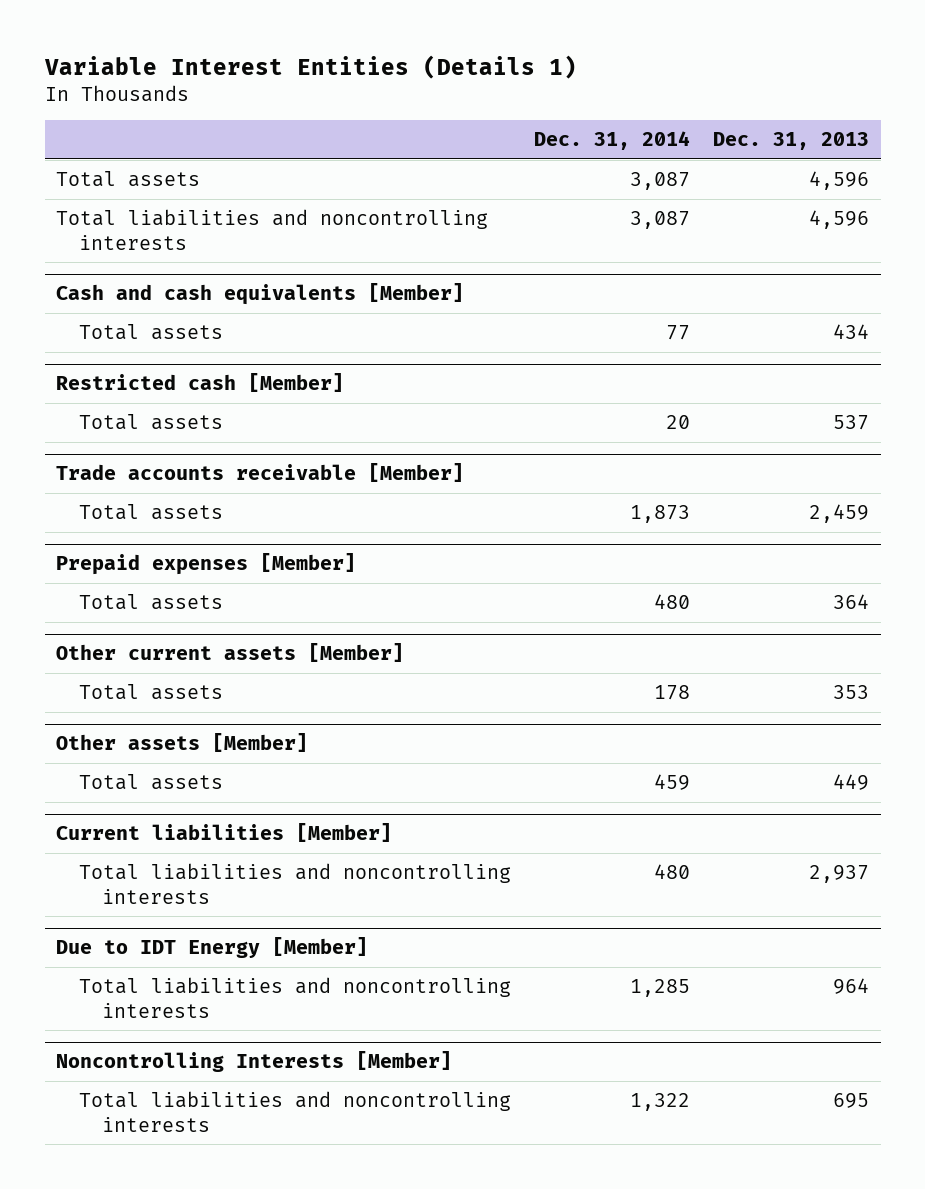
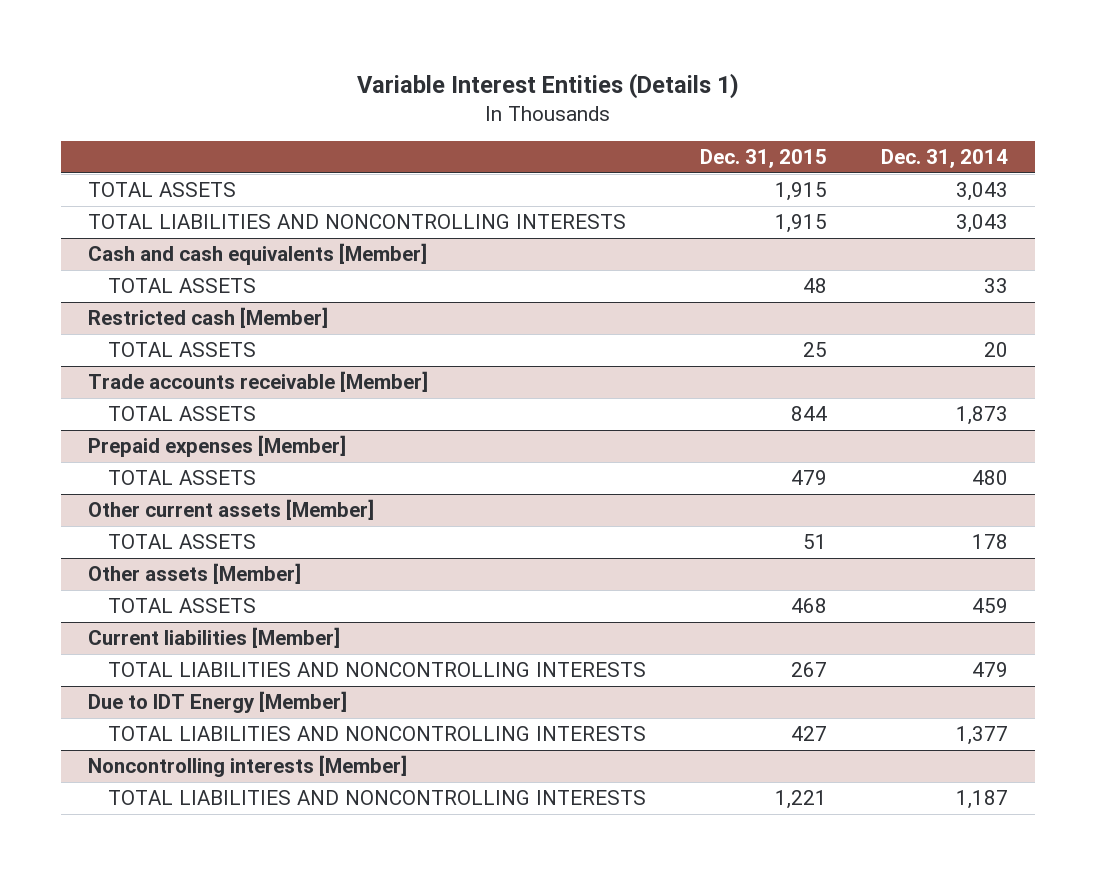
[713,132,870,151] Dec. 31, 2013 -> none
none -> [699,149,827,169] Dec. 31, 2015
[56,171,201,188] Total assets -> [88,182,237,198] TOTAL ASSETS
[630,172,691,191] 3,087 -> [956,182,1009,202] 3,043
[56,209,489,250] Total liabilities and noncontrolling interests -> [88,214,627,230] TOTAL LIABILITIES AND NONCONTROLLING INTERESTS
[630,211,691,230] 3,087 -> [956,214,1009,234] 3,043
[79,324,224,341] Total assets -> [107,278,256,294] TOTAL ASSETS
[666,325,691,341] 77 -> [984,278,1009,294] 33
[79,414,224,431] Total assets -> [107,342,256,358] TOTAL ASSETS
[79,504,224,521] Total assets -> [107,406,256,422] TOTAL ASSETS
[79,594,224,611] Total assets -> [107,470,256,486] TOTAL ASSETS
[79,684,224,701] Total assets -> [107,534,256,550] TOTAL ASSETS
[79,774,224,791] Total assets -> [107,598,256,614] TOTAL ASSETS
[79,863,512,904] Total liabilities and noncontrolling interests -> [107,662,646,678] TOTAL LIABILITIES AND NONCONTROLLING INTERESTS
[654,864,691,880] 480 -> [972,662,1009,678] 479
[79,977,512,1018] Total liabilities and noncontrolling interests -> [107,726,646,742] TOTAL LIABILITIES AND NONCONTROLLING INTERESTS
[630,979,691,998] 1,285 -> [956,726,1009,746] 1,377
[56,1051,453,1073] Noncontrolling Interests [Member] -> [88,755,408,778] Noncontrolling interests [Member]
[79,1091,512,1132] Total liabilities and noncontrolling interests -> [107,790,646,806] TOTAL LIABILITIES AND NONCONTROLLING INTERESTS
[630,1093,691,1112] 1,322 -> [956,790,1009,810] 1,187

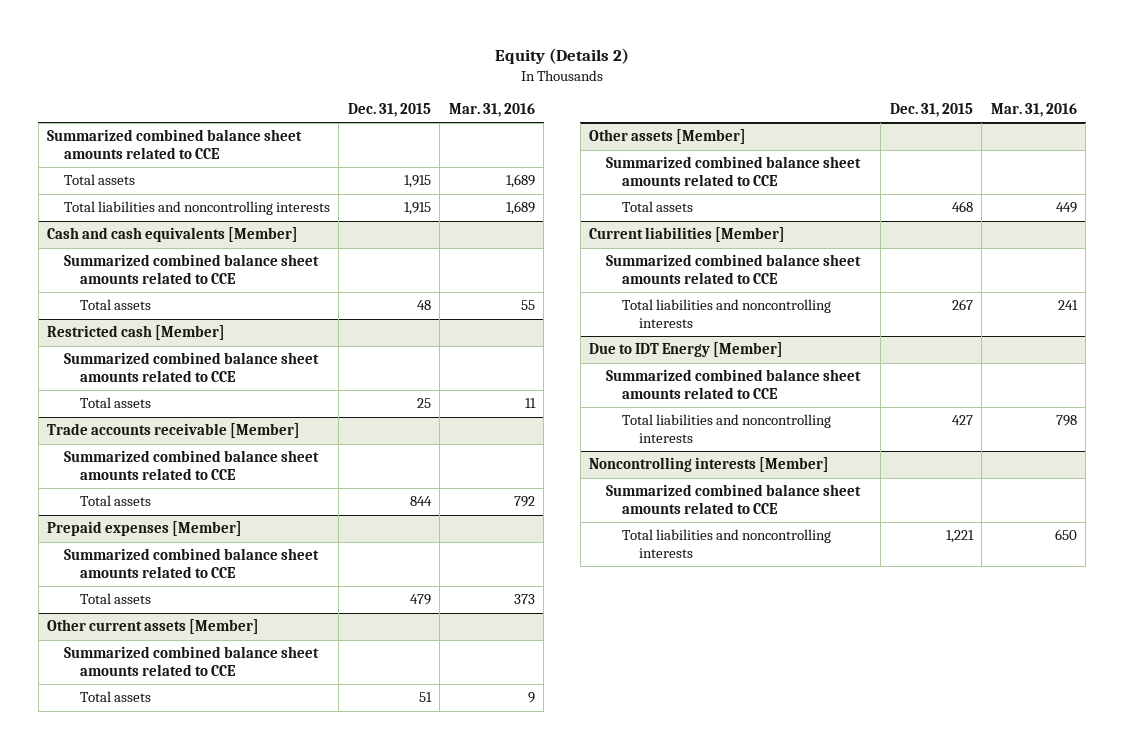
[357,72,740,99] Variable Interest Entities (Details 1) -> [495,48,630,65] Equity (Details 2)
[881,149,1009,169] Dec. 31, 2014 -> none
none -> [448,102,535,117] Mar. 31, 2016
none -> [47,129,303,159] Summarized combined balance sheet amounts related to CCE
[88,182,237,198] TOTAL ASSETS -> [63,174,135,186] Total assets
[88,214,627,230] TOTAL LIABILITIES AND NONCONTROLLING INTERESTS -> [63,201,330,216] Total liabilities and noncontrolling interests
none -> [63,254,319,284] Summarized combined balance sheet amounts related to CCE
[107,278,256,294] TOTAL ASSETS -> [80,299,152,311] Total assets
none -> [63,352,319,382] Summarized combined balance sheet amounts related to CCE
[107,342,256,358] TOTAL ASSETS -> [80,397,152,409] Total assets
none -> [63,450,319,480] Summarized combined balance sheet amounts related to CCE
[107,406,256,422] TOTAL ASSETS -> [80,495,152,507] Total assets
none -> [63,548,319,578] Summarized combined balance sheet amounts related to CCE
[107,470,256,486] TOTAL ASSETS -> [80,593,152,605] Total assets
none -> [63,646,319,676] Summarized combined balance sheet amounts related to CCE
[107,534,256,550] TOTAL ASSETS -> [80,691,152,703] Total assets
none -> [605,156,861,186] Summarized combined balance sheet amounts related to CCE
[107,598,256,614] TOTAL ASSETS -> [622,201,694,213] Total assets
none -> [605,254,861,284] Summarized combined balance sheet amounts related to CCE
[107,662,646,678] TOTAL LIABILITIES AND NONCONTROLLING INTERESTS -> [622,299,832,328] Total liabilities and noncontrolling interests
none -> [605,369,861,399] Summarized combined balance sheet amounts related to CCE
[107,726,646,742] TOTAL LIABILITIES AND NONCONTROLLING INTERESTS -> [622,414,832,443] Total liabilities and noncontrolling interests
none -> [605,484,861,514] Summarized combined balance sheet amounts related to CCE
[107,790,646,806] TOTAL LIABILITIES AND NONCONTROLLING INTERESTS -> [622,529,832,558] Total liabilities and noncontrolling interests

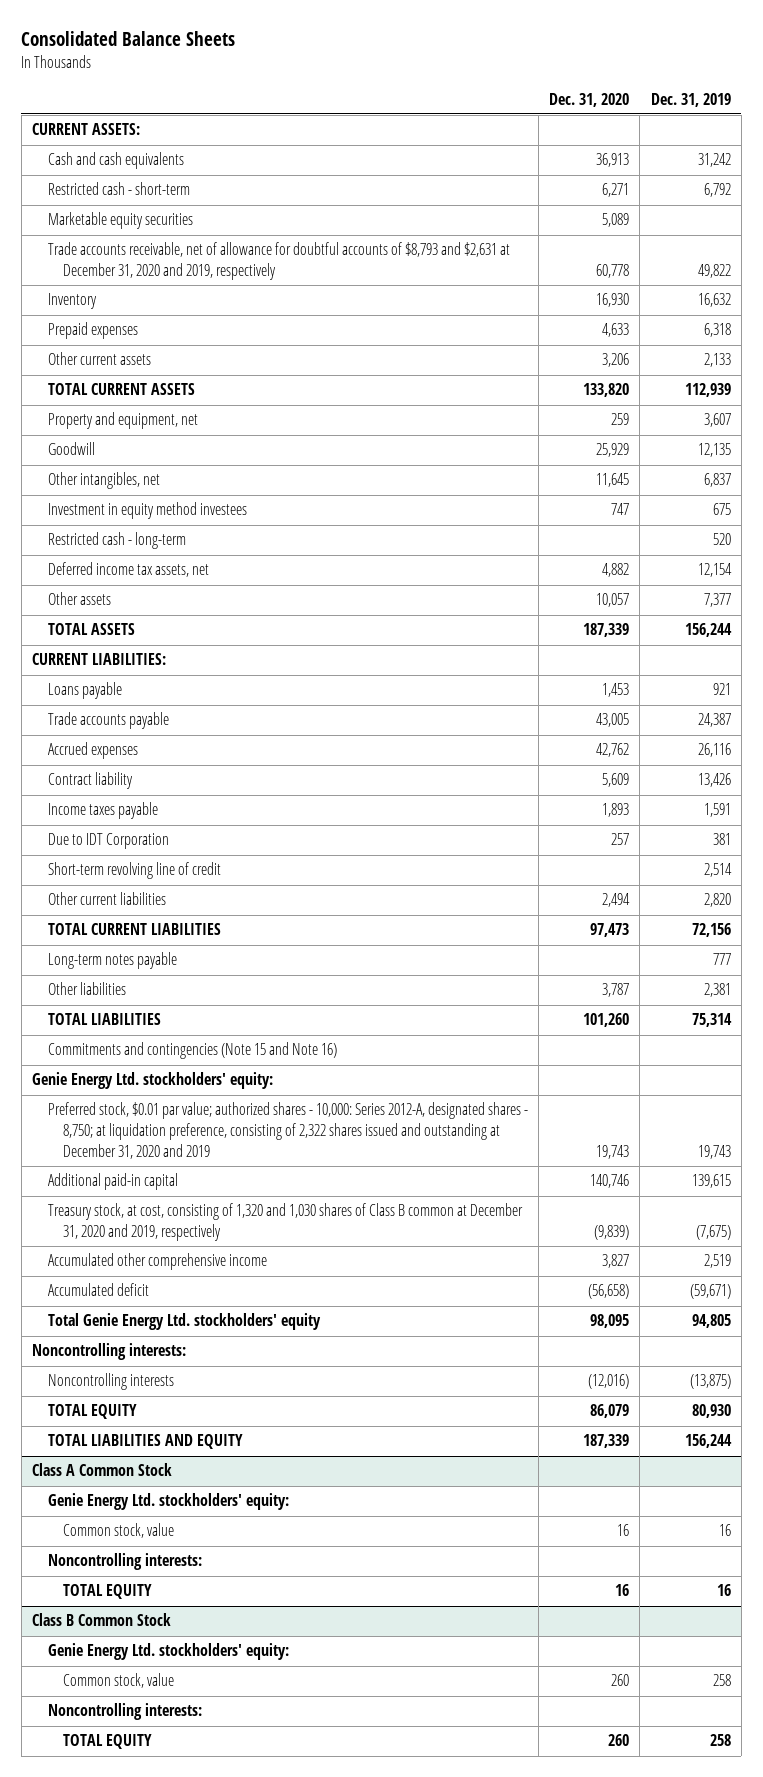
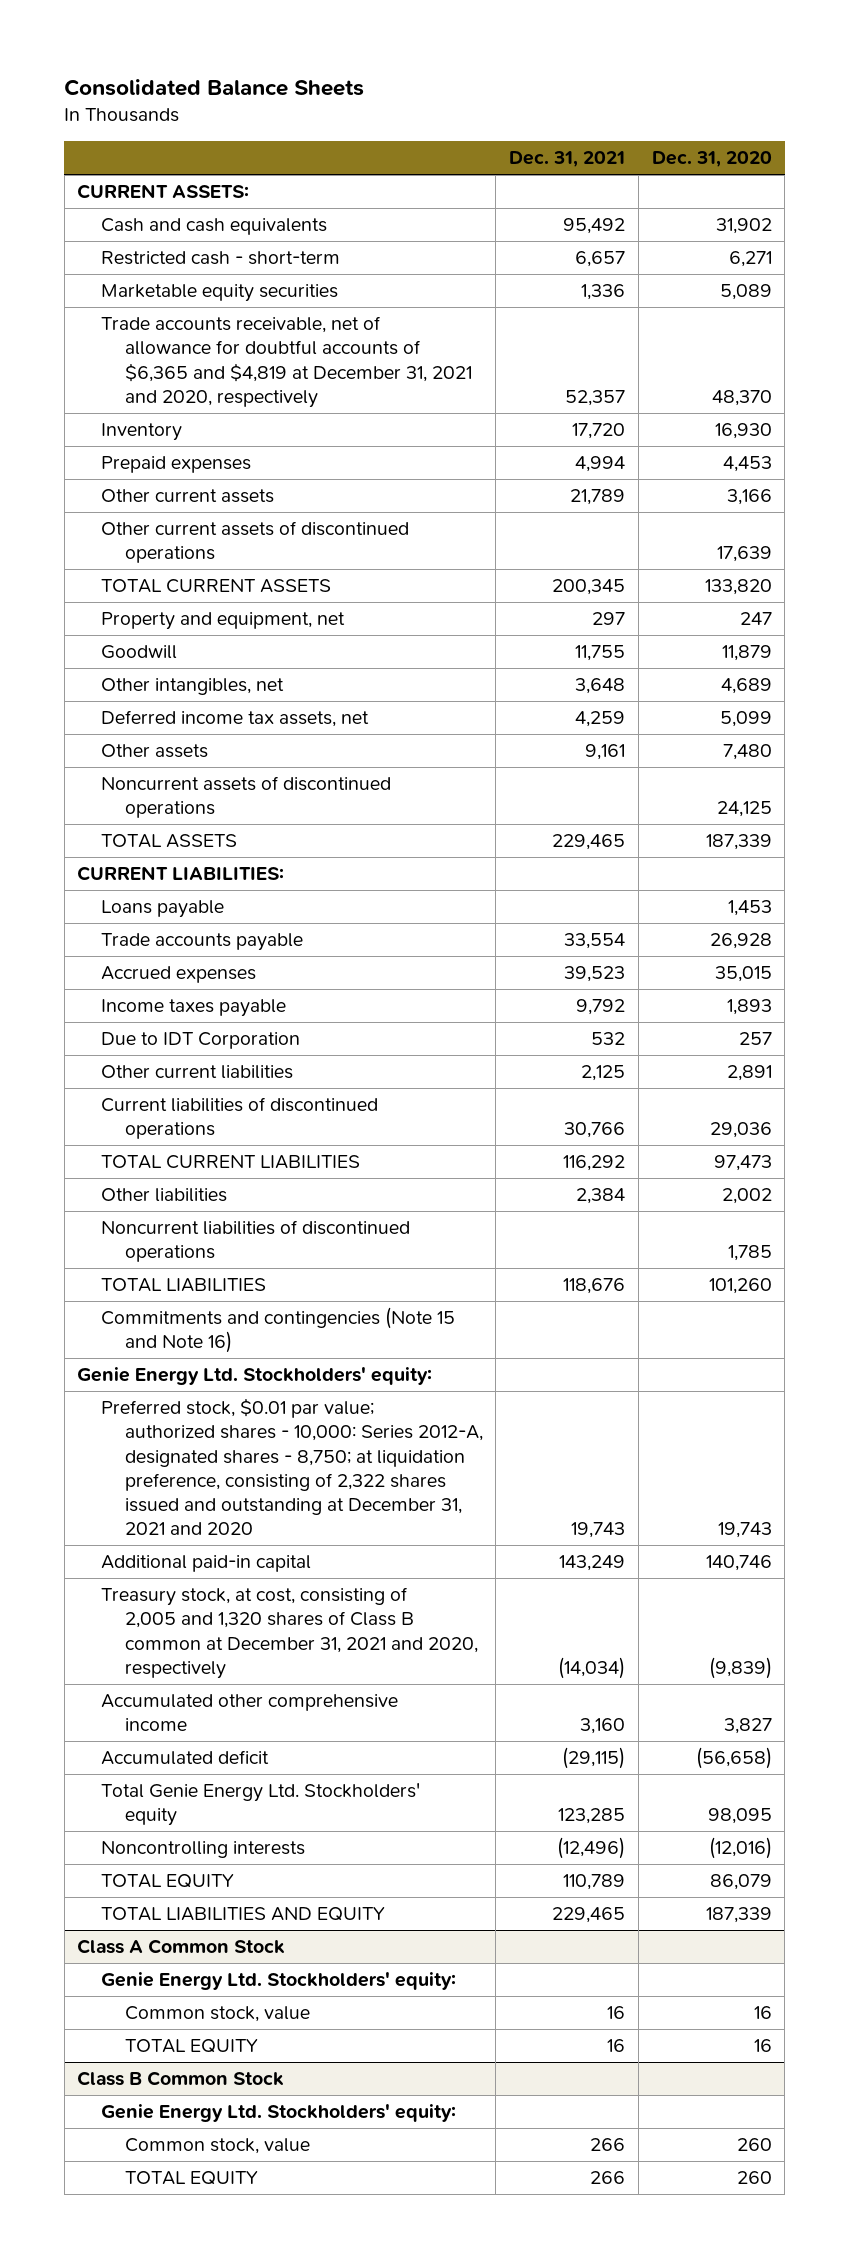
[650,92,731,107] Dec. 31, 2019 -> none
none -> [509,151,626,168] Dec. 31, 2021
[596,153,630,168] 36,913 -> [715,218,772,235] 31,902
[47,242,510,281] Trade accounts receivable, net of allowance for doubtful accounts of $8,793 and $2,631 at December 31, 2020 and 2019, respectively -> [101,316,472,408] Trade accounts receivable, net of allowance for doubtful accounts of $6,365 and $4,819 at December 31, 2021 and 2020, respectively
[596,264,630,279] 60,778 -> [711,389,772,406] 48,370
[602,323,630,338] 4,633 -> [722,456,772,473] 4,453
[602,353,630,368] 3,206 -> [726,489,772,506] 3,166
none -> [101,521,410,564] Other current assets of discontinued operations
[47,502,247,520] Investment in equity method investees -> none
[47,532,186,550] Restricted cash - long-term -> none
[611,413,630,426] 259 -> [739,612,772,626] 247
[596,443,630,458] 25,929 -> [721,645,772,662] 11,879
[596,473,630,488] 11,645 -> [720,678,772,695] 4,689
[602,563,630,578] 4,882 -> [719,711,772,728] 5,099
[596,593,630,608] 10,057 -> [722,744,772,761] 7,480
none -> [101,776,392,819] Noncurrent assets of discontinued operations
[47,772,133,790] Contract liability -> none
[596,713,630,728] 43,005 -> [709,933,772,950] 26,928
[596,743,630,758] 42,762 -> [714,966,772,983] 35,015
[47,862,221,880] Short-term revolving line of credit -> none
[602,893,631,908] 2,494 -> [726,1065,772,1082] 2,891
none -> [101,1097,379,1140] Current liabilities of discontinued operations
[47,952,177,970] Long-term notes payable -> none
[602,983,630,998] 3,787 -> [721,1188,772,1205] 2,002
none -> [101,1220,411,1263] Noncurrent liabilities of discontinued operations
[31,1072,273,1090] Genie Energy Ltd. stockholders' equity: -> [77,1367,433,1386] Genie Energy Ltd. Stockholders' equity:
[47,1102,528,1160] Preferred stock, $0.01 par value; authorized shares - 10,000: Series 2012-A, designated shares - 8,750; at liquidation preference, consisting of 2,322 shares issued and outstanding at December 31, 2020 and 2019 -> [101,1398,483,1535] Preferred stock, $0.01 par value; authorized shares - 10,000: Series 2012-A, designated shares - 8,750; at liquidation preference, consisting of 2,322 shares issued and outstanding at December 31, 2021 and 2020
[47,1203,523,1242] Treasury stock, at cost, consisting of 1,320 and 1,030 shares of Class B common at December 31, 2020 and 2019, respectively -> [101,1587,478,1679] Treasury stock, at cost, consisting of 2,005 and 1,320 shares of Class B common at December 31, 2021 and 2020, respectively
[31,1343,186,1361] Noncontrolling interests: -> none
[47,1313,321,1331] Total Genie Energy Ltd. stockholders' equity -> [101,1783,421,1827] Total Genie Energy Ltd. Stockholders' equity
[47,1493,289,1511] Genie Energy Ltd. stockholders' equity: -> [101,1972,457,1991] Genie Energy Ltd. Stockholders' equity:
[47,1553,202,1571] Noncontrolling interests: -> none
[47,1643,289,1661] Genie Energy Ltd. stockholders' equity: -> [101,2104,457,2123] Genie Energy Ltd. Stockholders' equity:
[47,1703,202,1721] Noncontrolling interests: -> none

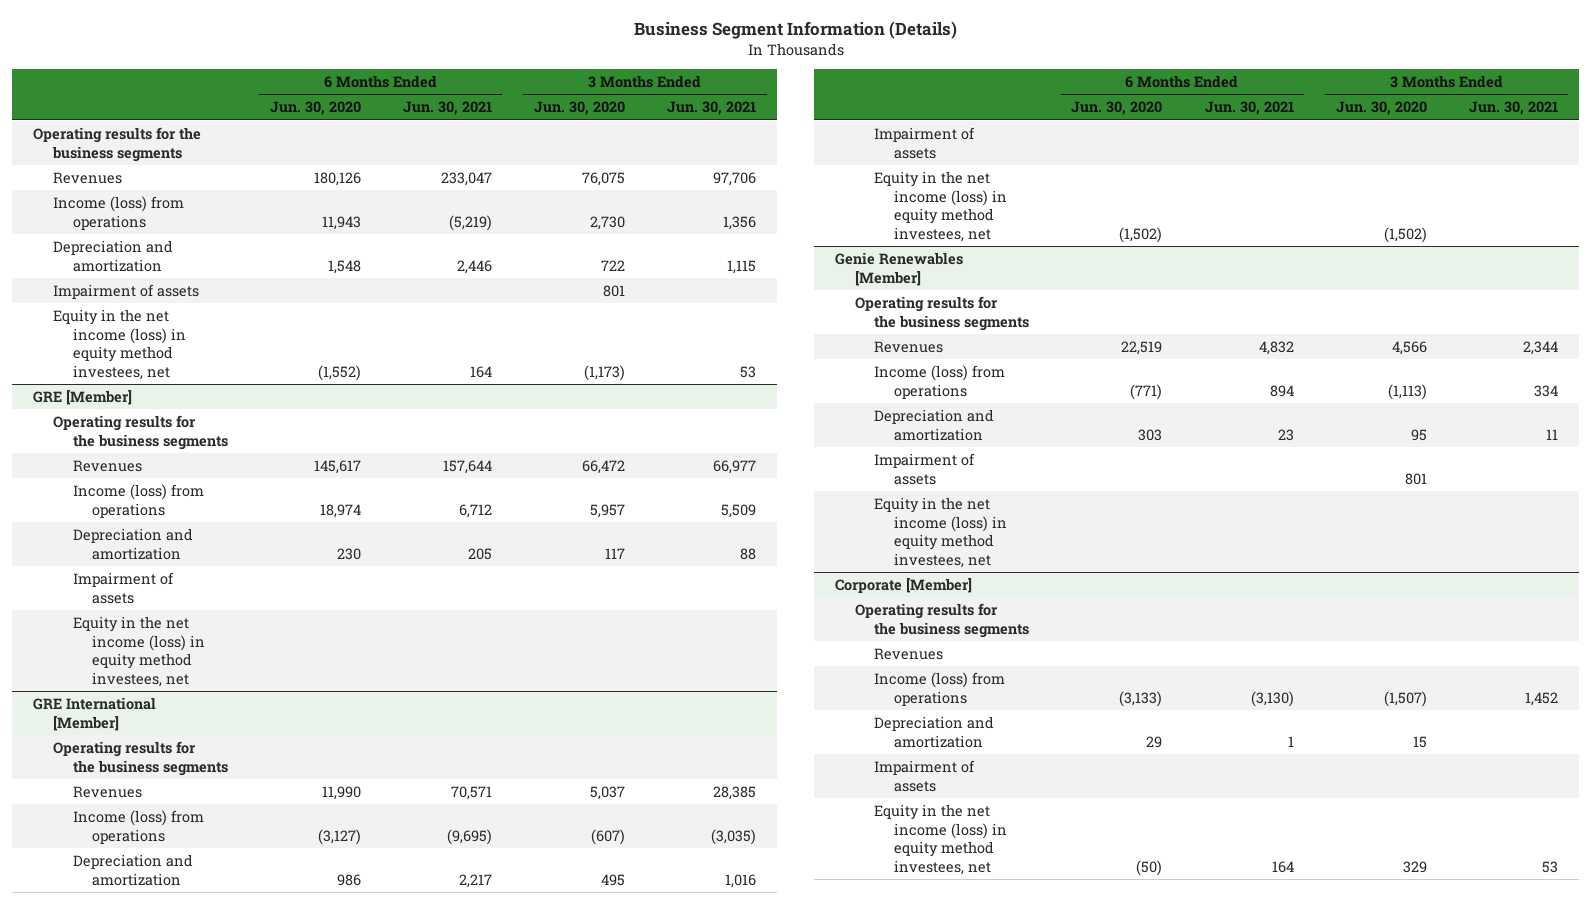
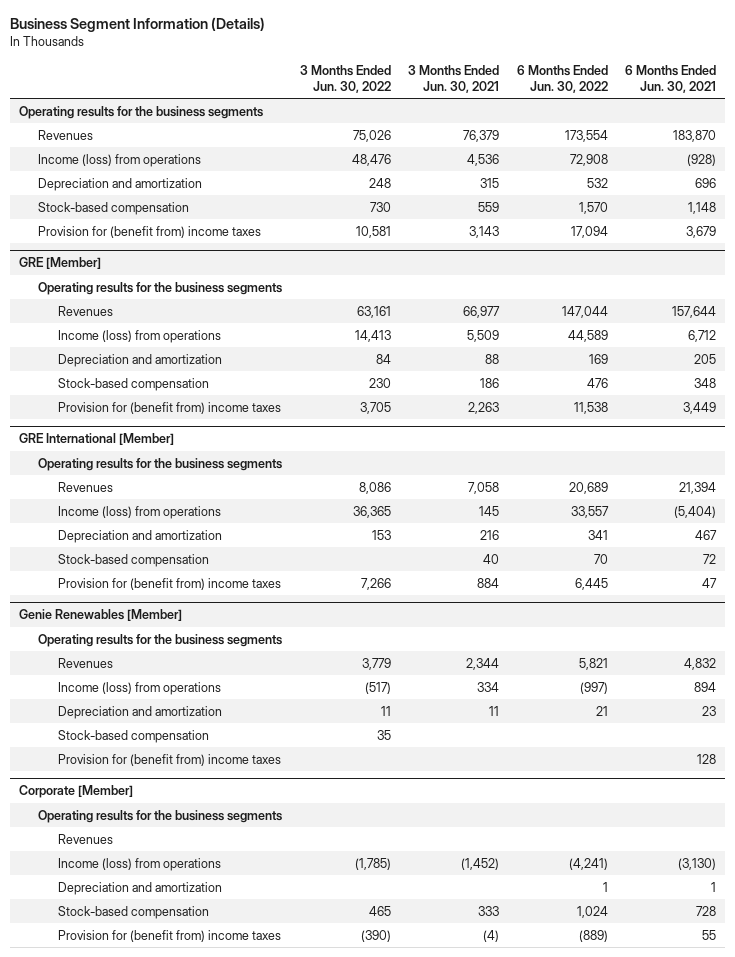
[269,101,361,116] Jun. 30, 2020 -> none
[534,101,626,116] Jun. 30, 2020 -> none
none -> [299,65,391,93] 3 Months Ended Jun. 30, 2022
none -> [516,65,608,93] 6 Months Ended Jun. 30, 2022
[52,283,199,299] Impairment of assets -> none
[52,308,186,380] Equity in the net income (loss) in equity method investees, net -> none
[440,171,492,186] 233,047 -> [673,129,717,142] 183,870
[713,171,757,186] 97,706 -> [463,129,500,142] 76,379
[448,214,492,231] (5,219) -> [687,153,717,166] (928)
[723,215,757,230] 1,356 -> [467,153,500,166] 4,536
[456,259,492,274] 2,446 -> [695,177,717,188] 696
[727,259,757,274] 1,115 -> [480,177,500,188] 315
none -> [38,201,190,215] Stock-based compensation
none -> [38,225,262,238] Provision for (benefit from) income taxes
[72,571,174,604] Impairment of assets -> none
[72,615,206,687] Equity in the net income (loss) in equity method investees, net -> none
none -> [57,377,209,391] Stock-based compensation
none -> [57,401,281,414] Provision for (benefit from) income taxes
[874,126,976,159] Impairment of assets -> none
[874,170,1007,242] Equity in the net income (loss) in equity method investees, net -> none
[450,785,492,800] 70,571 -> [679,481,717,494] 21,394
[713,785,757,800] 28,385 -> [468,481,500,494] 7,058
[446,828,492,845] (9,695) -> [674,505,717,518] (5,404)
[711,828,757,845] (3,035) -> [479,505,500,516] 145
[458,873,492,888] 2,217 -> [695,529,718,540] 467
[725,873,757,888] 1,016 -> [480,529,500,540] 216
none -> [57,553,209,567] Stock-based compensation
none -> [57,577,281,590] Provision for (benefit from) income taxes
[874,452,976,485] Impairment of assets -> none
[874,496,1007,568] Equity in the net income (loss) in equity method investees, net -> none
none -> [57,729,209,743] Stock-based compensation
none -> [57,753,281,766] Provision for (benefit from) income taxes
[1524,691,1558,706] 1,452 -> [461,857,500,870] (1,452)
[874,759,976,792] Impairment of assets -> none
[874,803,1007,875] Equity in the net income (loss) in equity method investees, net -> none
none -> [57,905,209,919] Stock-based compensation
none -> [57,929,281,942] Provision for (benefit from) income taxes

